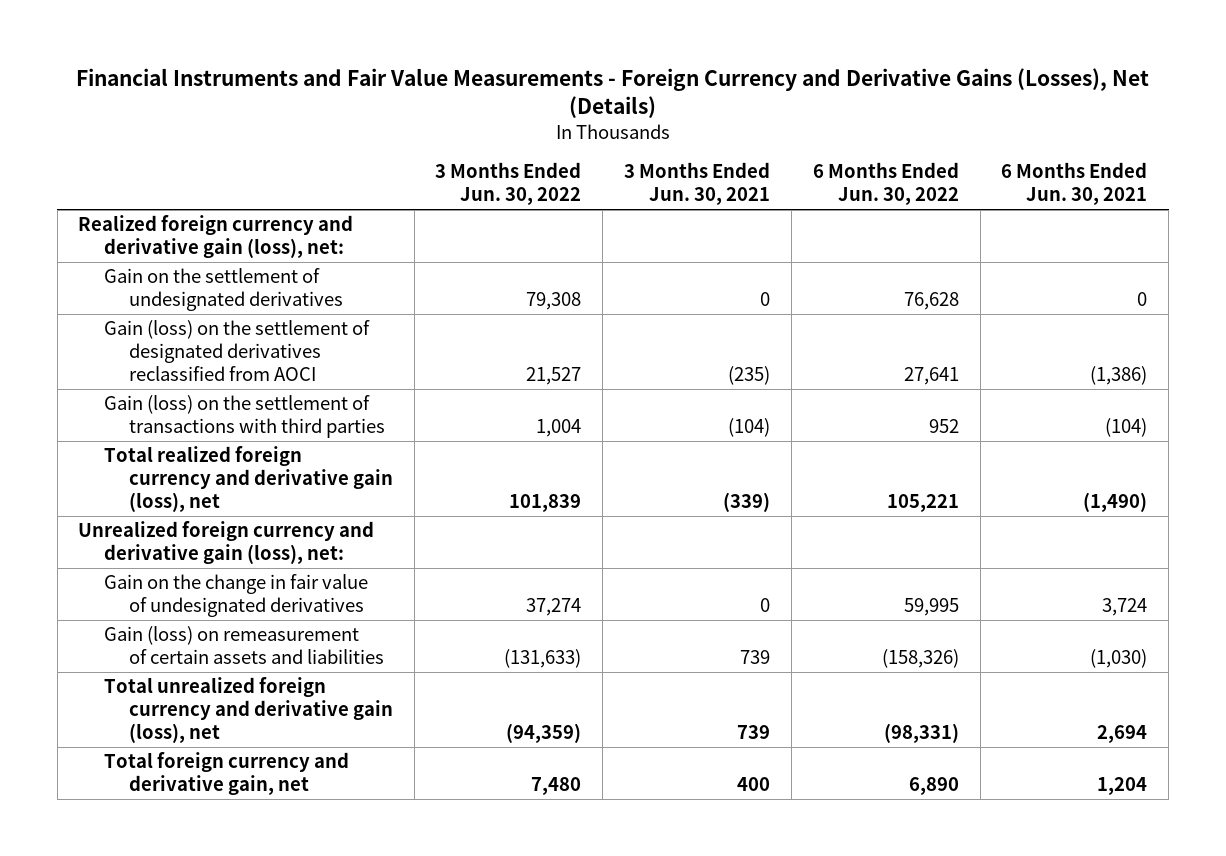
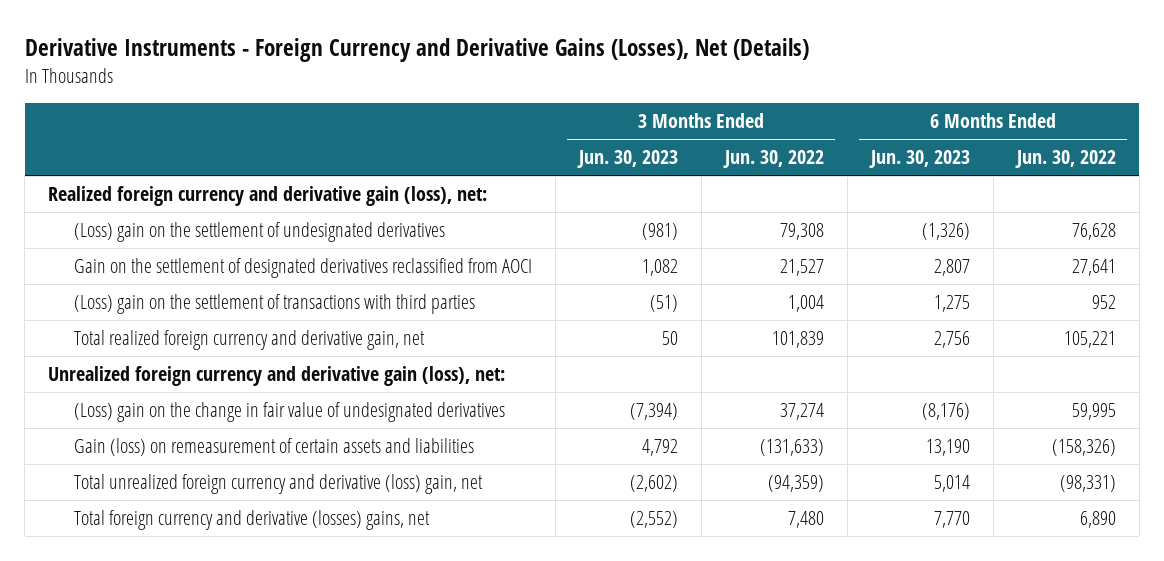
[75,67,1149,119] Financial Instruments and Fair Value Measurements - Foreign Currency and Derivative Gains (Losses), Net (Details) -> [24,38,809,63] Derivative Instruments - Foreign Currency and Derivative Gains (Losses), Net (Details)
[624,162,771,206] 3 Months Ended Jun. 30, 2021 -> none
[1001,162,1148,206] 6 Months Ended Jun. 30, 2021 -> none
none -> [576,150,678,169] Jun. 30, 2023
none -> [868,150,970,169] Jun. 30, 2023
[103,268,343,312] Gain on the settlement of undesignated derivatives -> [73,222,445,243] (Loss) gain on the settlement of undesignated derivatives
[103,320,370,382] Gain (loss) on the settlement of designated derivatives reclassified from AOCI -> [73,258,532,279] Gain on the settlement of designated derivatives reclassified from AOCI
[103,395,385,439] Gain (loss) on the settlement of transactions with third parties -> [73,294,475,315] (Loss) gain on the settlement of transactions with third parties
[103,446,393,513] Total realized foreign currency and derivative gain (loss), net -> [73,330,425,351] Total realized foreign currency and derivative gain, net
[103,574,368,618] Gain on the change in fair value of undesignated derivatives -> [73,402,505,423] (Loss) gain on the change in fair value of undesignated derivatives
[103,677,393,744] Total unrealized foreign currency and derivative gain (loss), net -> [73,474,483,495] Total unrealized foreign currency and derivative (loss) gain, net
[103,752,349,796] Total foreign currency and derivative gain, net -> [73,510,430,531] Total foreign currency and derivative (losses) gains, net

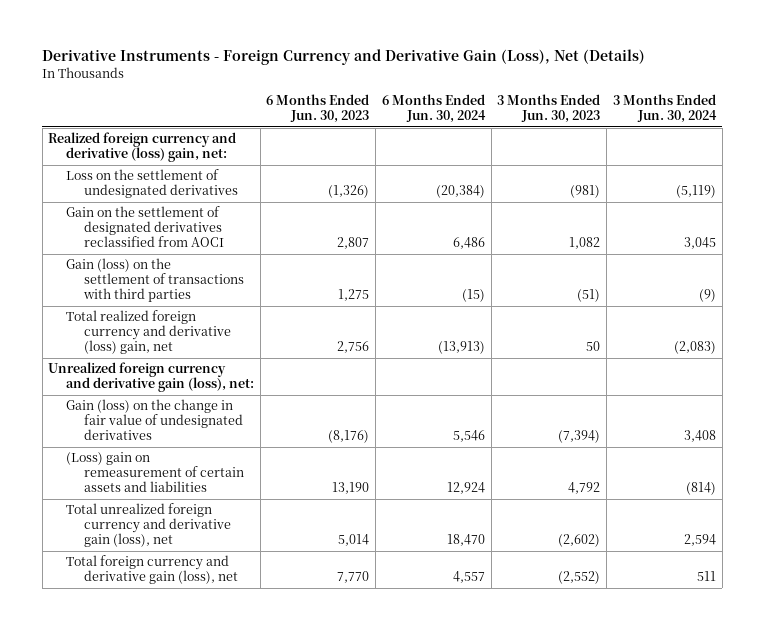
[24,38,809,63] Derivative Instruments - Foreign Currency and Derivative Gains (Losses), Net (Details) -> [42,49,646,66] Derivative Instruments - Foreign Currency and Derivative Gain (Loss), Net (Details)
[722,150,824,169] Jun. 30, 2022 -> none
[1014,150,1116,169] Jun. 30, 2022 -> none
none -> [381,94,486,124] 6 Months Ended Jun. 30, 2024
none -> [612,94,717,124] 3 Months Ended Jun. 30, 2024
[48,186,488,207] Realized foreign currency and derivative gain (loss), net: -> [48,132,237,163] Realized foreign currency and derivative (loss) gain, net:
[73,222,445,243] (Loss) gain on the settlement of undesignated derivatives -> [65,169,238,199] Loss on the settlement of undesignated derivatives
[73,294,475,315] (Loss) gain on the settlement of transactions with third parties -> [65,258,244,303] Gain (loss) on the settlement of transactions with third parties
[73,330,425,351] Total realized foreign currency and derivative gain, net -> [65,310,231,355] Total realized foreign currency and derivative (loss) gain, net
[73,402,505,423] (Loss) gain on the change in fair value of undesignated derivatives -> [65,399,243,441] Gain (loss) on the change in fair value of undesignated derivatives
[73,438,474,457] Gain (loss) on remeasurement of certain assets and liabilities -> [65,452,244,493] (Loss) gain on remeasurement of certain assets and liabilities
[73,474,483,495] Total unrealized foreign currency and derivative (loss) gain, net -> [65,503,231,548] Total unrealized foreign currency and derivative gain (loss), net
[73,510,430,531] Total foreign currency and derivative (losses) gains, net -> [65,555,238,585] Total foreign currency and derivative gain (loss), net

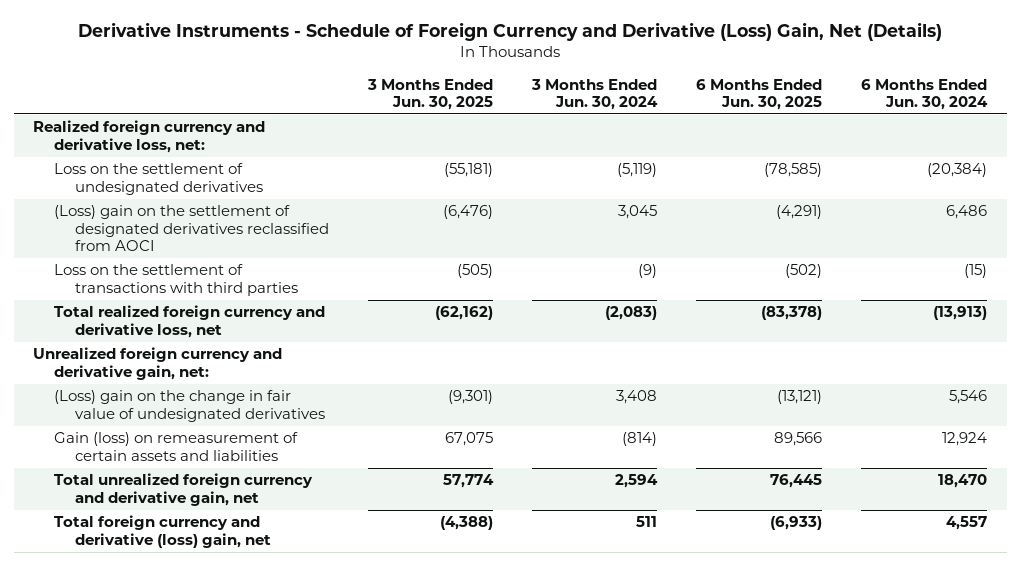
[42,49,646,66] Derivative Instruments - Foreign Currency and Derivative Gain (Loss), Net (Details) -> [78,21,943,41] Derivative Instruments - Schedule of Foreign Currency and Derivative (Loss) Gain, Net (Details)
[266,94,370,124] 6 Months Ended Jun. 30, 2023 -> none
[497,94,601,124] 3 Months Ended Jun. 30, 2023 -> none
none -> [367,78,494,111] 3 Months Ended Jun. 30, 2025
none -> [696,78,823,111] 6 Months Ended Jun. 30, 2025
[48,132,237,163] Realized foreign currency and derivative (loss) gain, net: -> [33,120,266,153] Realized foreign currency and derivative loss, net:
[65,206,224,248] Gain on the settlement of designated derivatives reclassified from AOCI -> [54,205,330,252] (Loss) gain on the settlement of designated derivatives reclassified from AOCI
[65,258,244,303] Gain (loss) on the settlement of transactions with third parties -> [54,264,299,296] Loss on the settlement of transactions with third parties
[65,310,231,355] Total realized foreign currency and derivative (loss) gain, net -> [54,305,326,338] Total realized foreign currency and derivative loss, net
[48,362,254,393] Unrealized foreign currency and derivative gain (loss), net: -> [33,347,283,380] Unrealized foreign currency and derivative gain, net:
[65,399,243,441] Gain (loss) on the change in fair value of undesignated derivatives -> [54,390,326,422] (Loss) gain on the change in fair value of undesignated derivatives
[65,452,244,493] (Loss) gain on remeasurement of certain assets and liabilities -> [54,432,299,461] Gain (loss) on remeasurement of certain assets and liabilities
[65,503,231,548] Total unrealized foreign currency and derivative gain (loss), net -> [54,473,314,506] Total unrealized foreign currency and derivative gain, net
[65,555,238,585] Total foreign currency and derivative gain (loss), net -> [54,515,272,548] Total foreign currency and derivative (loss) gain, net

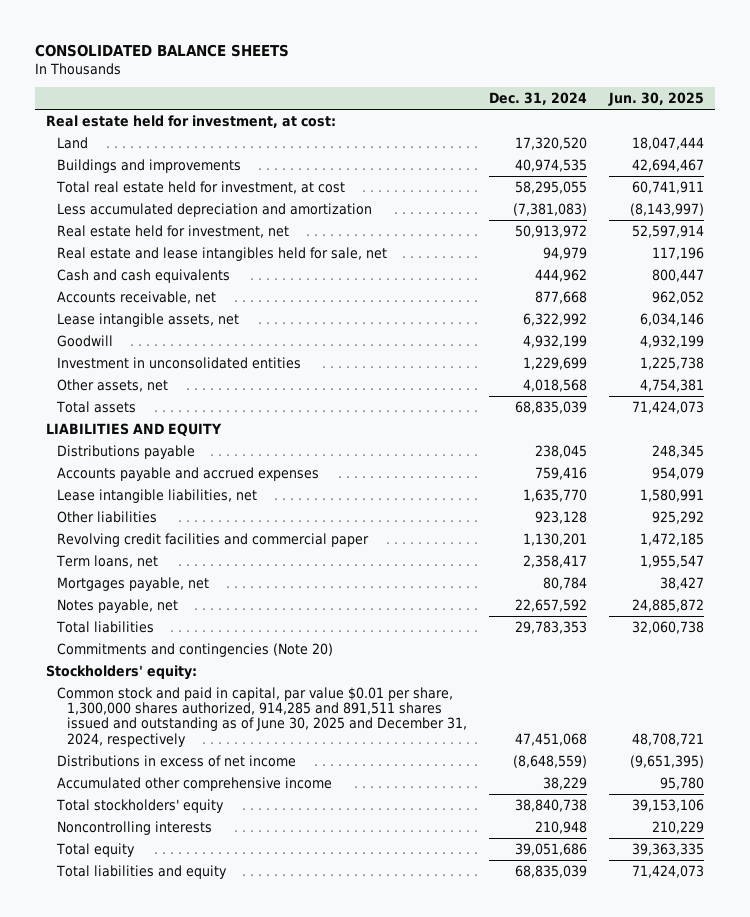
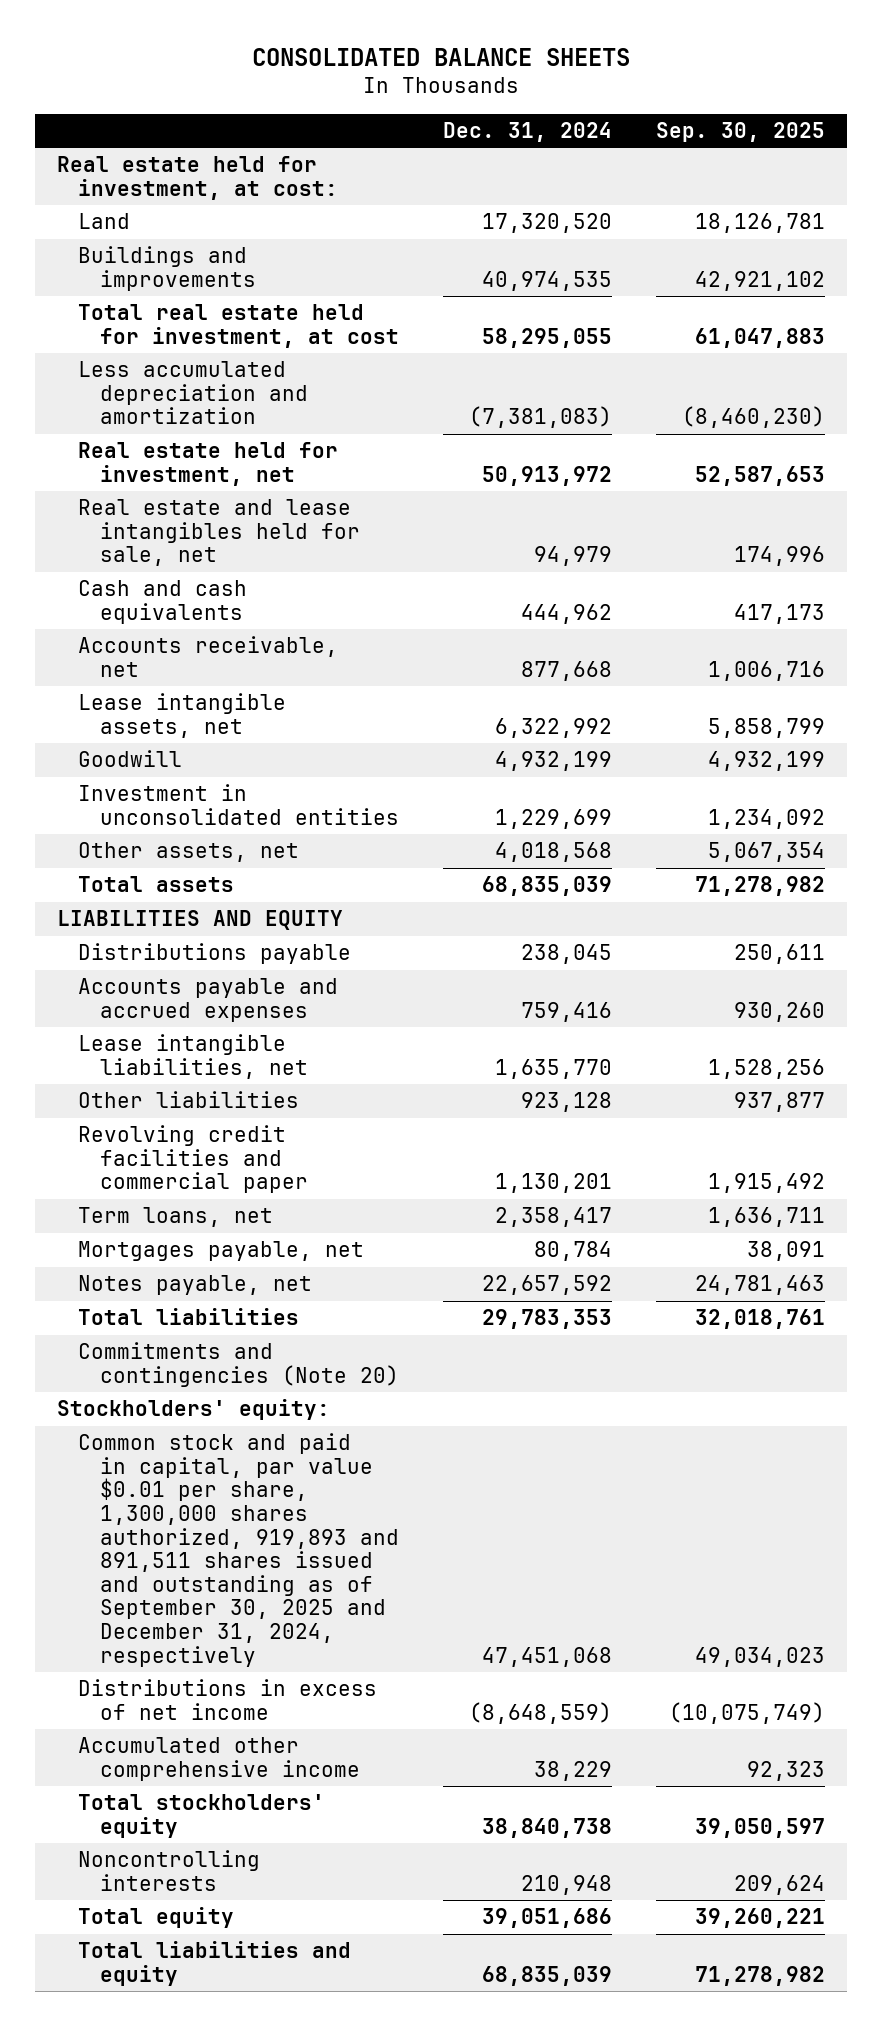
[607,92,704,107] Jun. 30, 2025 -> none
none -> [656,121,826,142] Sep. 30, 2025
[56,686,468,747] Common stock and paid in capital, par value $0.01 per share, 1,300,000 shares authorized, 914,285 and 891,511 shares issued and outstanding as of June 30, 2025 and December 31, 2024, respectively -> [78,1433,399,1667] Common stock and paid in capital, par value $0.01 per share, 1,300,000 shares authorized, 919,893 and 891,511 shares issued and outstanding as of September 30, 2025 and December 31, 2024, respectively

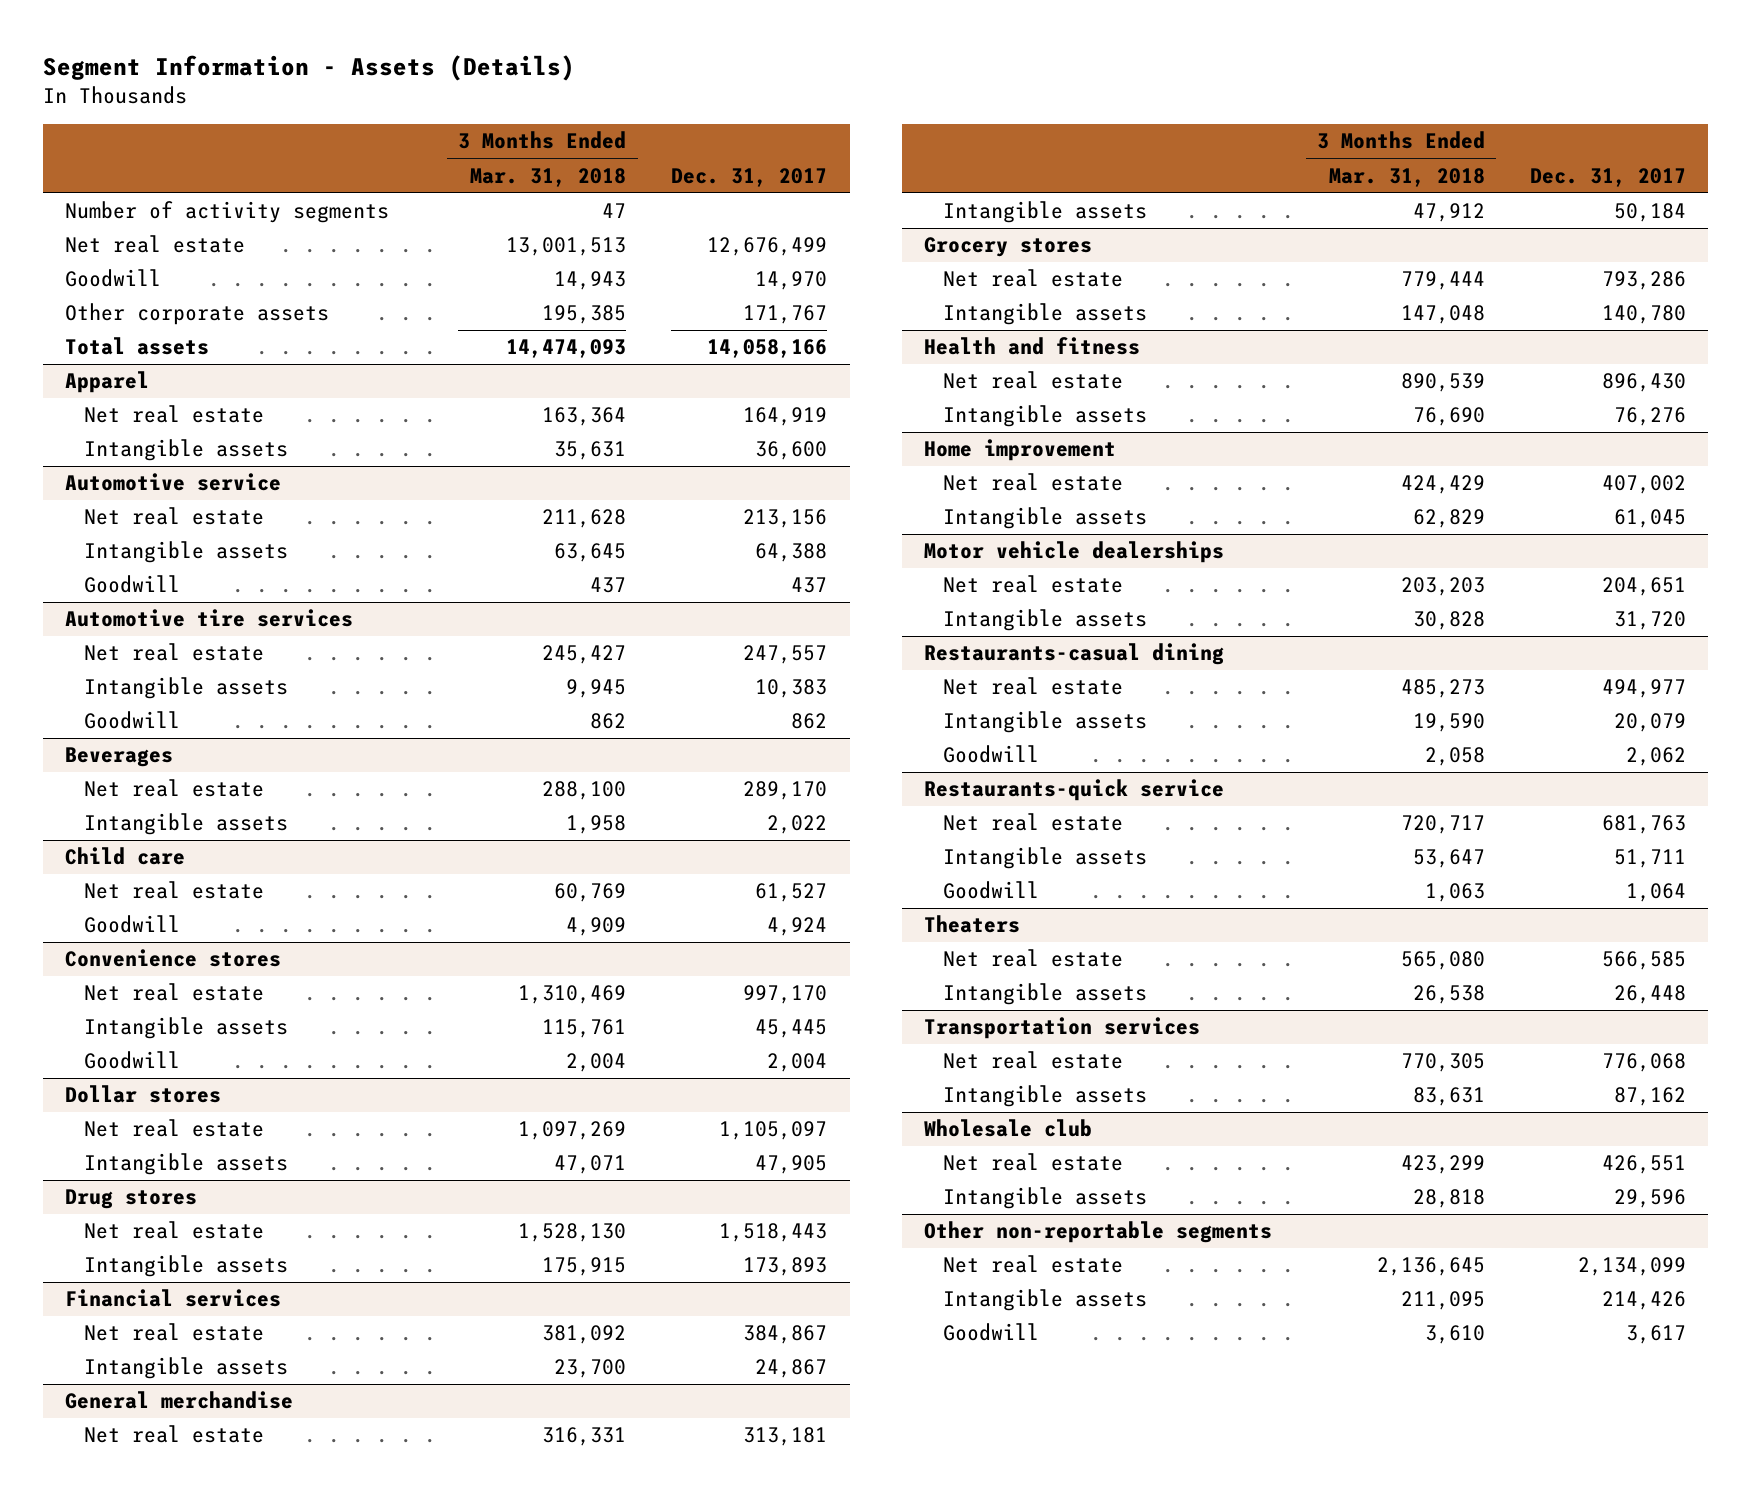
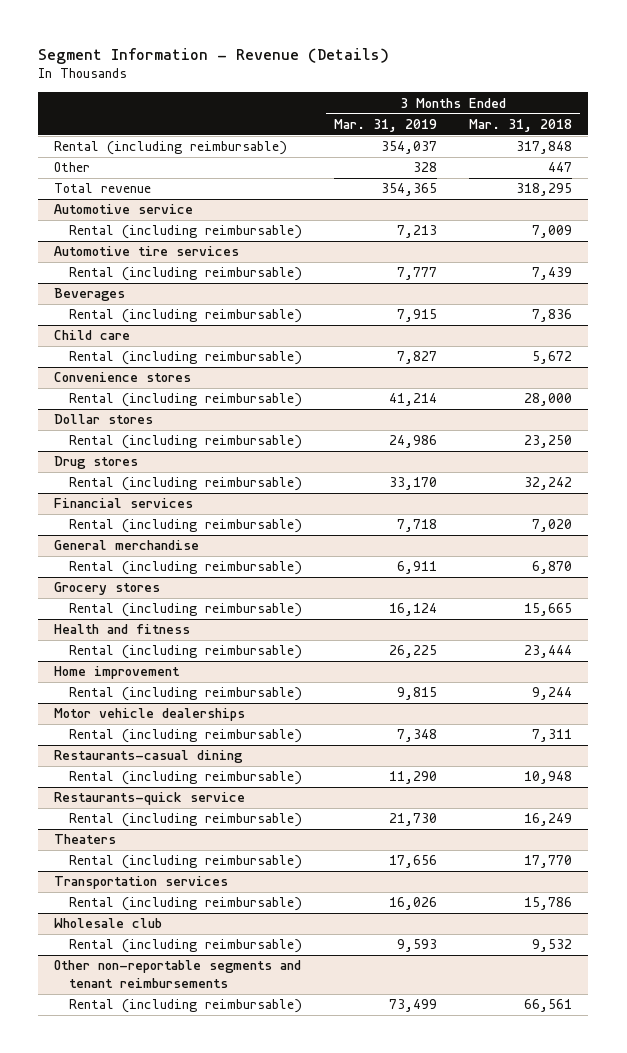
[43,55,576,82] Segment Information - Assets (Details) -> [38,47,390,64] Segment Information - Revenue (Details)
[671,167,828,187] Dec. 31, 2017 -> none
none -> [333,118,437,132] Mar. 31, 2019
[65,201,390,224] Number of activity segments -> none
[65,235,246,254] Net real estate -> none
[65,269,162,288] Goodwill -> none
[65,303,330,326] Other corporate assets -> none
[65,337,210,356] Total assets -> none
[65,371,150,394] Apparel -> none
[84,405,265,424] Net real estate -> none
[84,439,289,462] Intangible assets -> none
none -> [54,141,288,156] Rental (including reimbursable)
none -> [54,162,91,173] Other
none -> [54,183,152,194] Total revenue
[84,507,265,526] Net real estate -> none
[84,541,289,564] Intangible assets -> none
[84,575,181,594] Goodwill -> none
none -> [68,225,302,240] Rental (including reimbursable)
[84,643,265,662] Net real estate -> none
[84,677,289,700] Intangible assets -> none
[84,711,181,730] Goodwill -> none
none -> [68,267,302,282] Rental (including reimbursable)
[84,779,265,798] Net real estate -> none
[84,813,289,836] Intangible assets -> none
none -> [68,309,302,324] Rental (including reimbursable)
[84,881,265,900] Net real estate -> none
[84,915,181,934] Goodwill -> none
none -> [68,351,302,366] Rental (including reimbursable)
[84,983,265,1002] Net real estate -> none
[84,1017,289,1040] Intangible assets -> none
[84,1051,181,1070] Goodwill -> none
none -> [68,393,302,408] Rental (including reimbursable)
[84,1119,265,1138] Net real estate -> none
[84,1153,289,1176] Intangible assets -> none
none -> [68,435,302,450] Rental (including reimbursable)
[84,1221,265,1240] Net real estate -> none
[84,1255,289,1278] Intangible assets -> none
none -> [68,477,302,492] Rental (including reimbursable)
[84,1323,265,1342] Net real estate -> none
[84,1357,289,1380] Intangible assets -> none
none -> [68,519,302,534] Rental (including reimbursable)
[84,1425,265,1444] Net real estate -> none
[942,201,1147,224] Intangible assets -> none
none -> [68,561,302,576] Rental (including reimbursable)
[942,269,1123,288] Net real estate -> none
[942,303,1147,326] Intangible assets -> none
none -> [68,603,302,618] Rental (including reimbursable)
[942,371,1123,390] Net real estate -> none
[942,405,1147,428] Intangible assets -> none
none -> [68,645,302,660] Rental (including reimbursable)
[942,473,1123,492] Net real estate -> none
[942,507,1147,530] Intangible assets -> none
none -> [68,687,302,702] Rental (including reimbursable)
[942,575,1123,594] Net real estate -> none
[942,609,1147,632] Intangible assets -> none
none -> [68,729,302,744] Rental (including reimbursable)
[942,677,1123,696] Net real estate -> none
[942,711,1147,734] Intangible assets -> none
[942,745,1039,764] Goodwill -> none
none -> [68,771,302,786] Rental (including reimbursable)
[942,813,1123,832] Net real estate -> none
[942,847,1147,870] Intangible assets -> none
[942,881,1039,900] Goodwill -> none
none -> [68,813,302,828] Rental (including reimbursable)
[942,949,1123,968] Net real estate -> none
[942,983,1147,1006] Intangible assets -> none
none -> [68,855,302,870] Rental (including reimbursable)
[942,1051,1123,1070] Net real estate -> none
[942,1085,1147,1108] Intangible assets -> none
none -> [68,897,302,912] Rental (including reimbursable)
[942,1153,1123,1172] Net real estate -> none
[942,1187,1147,1210] Intangible assets -> none
[942,1255,1123,1274] Net real estate -> none
[942,1289,1147,1312] Intangible assets -> none
[942,1323,1039,1342] Goodwill -> none
none -> [68,939,302,954] Rental (including reimbursable)
[924,1221,1273,1244] Other non-reportable segments -> [54,960,302,988] Other non-reportable segments and tenant reimbursements
none -> [68,999,302,1014] Rental (including reimbursable)

